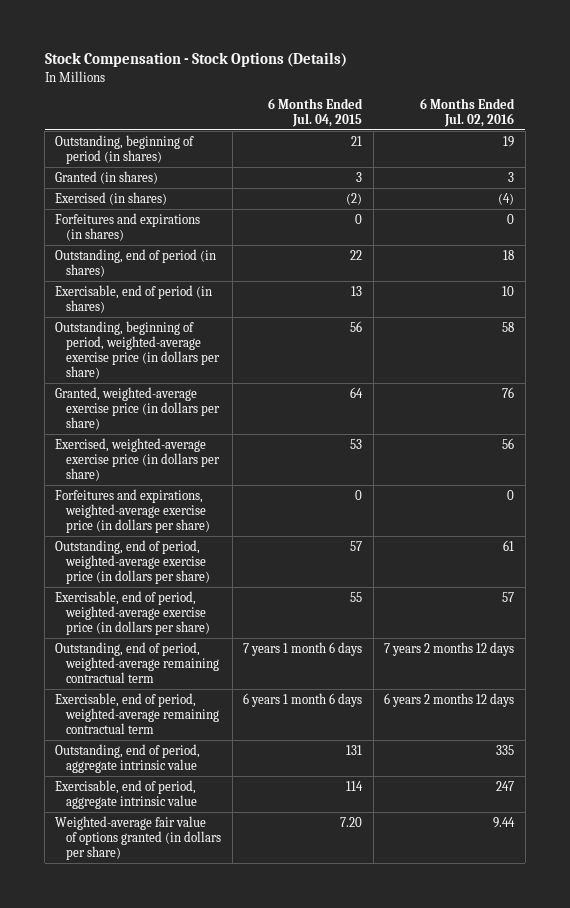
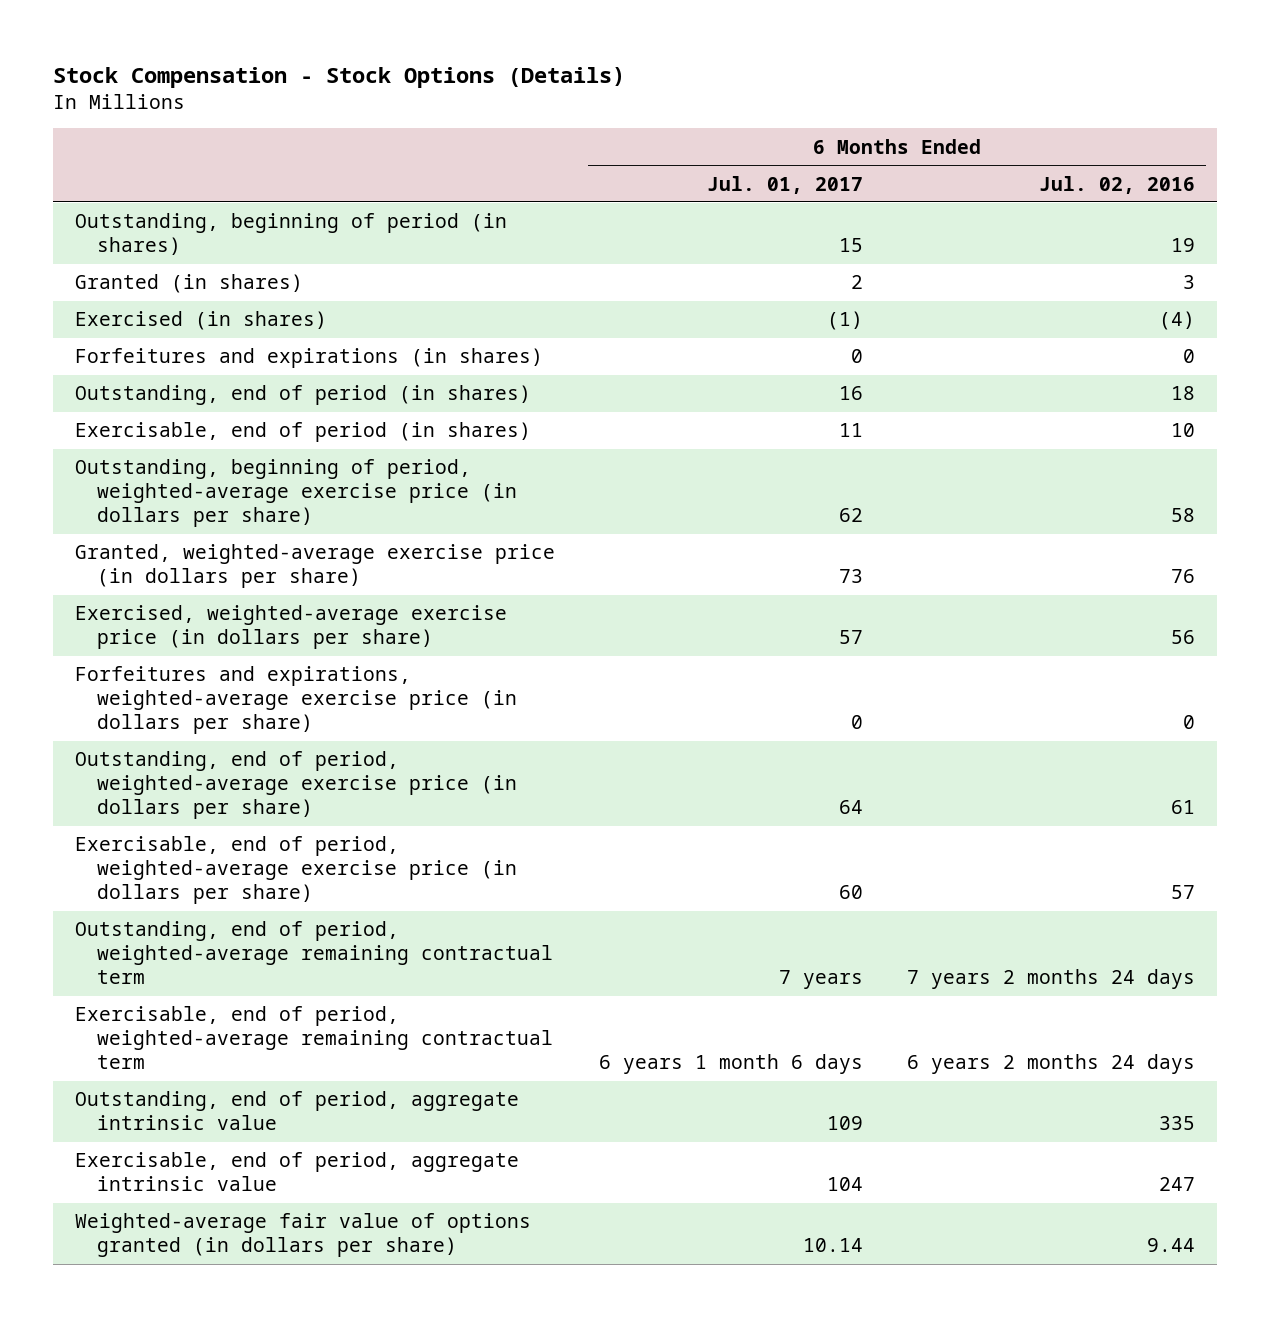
[268,97,364,127] 6 Months Ended Jul. 04, 2015 -> none
none -> [707,175,864,194] Jul. 01, 2017
[384,641,515,656] 7 years 2 months 12 days -> [907,969,1196,990] 7 years 2 months 24 days
[384,692,515,707] 6 years 2 months 12 days -> [907,1054,1196,1075] 6 years 2 months 24 days

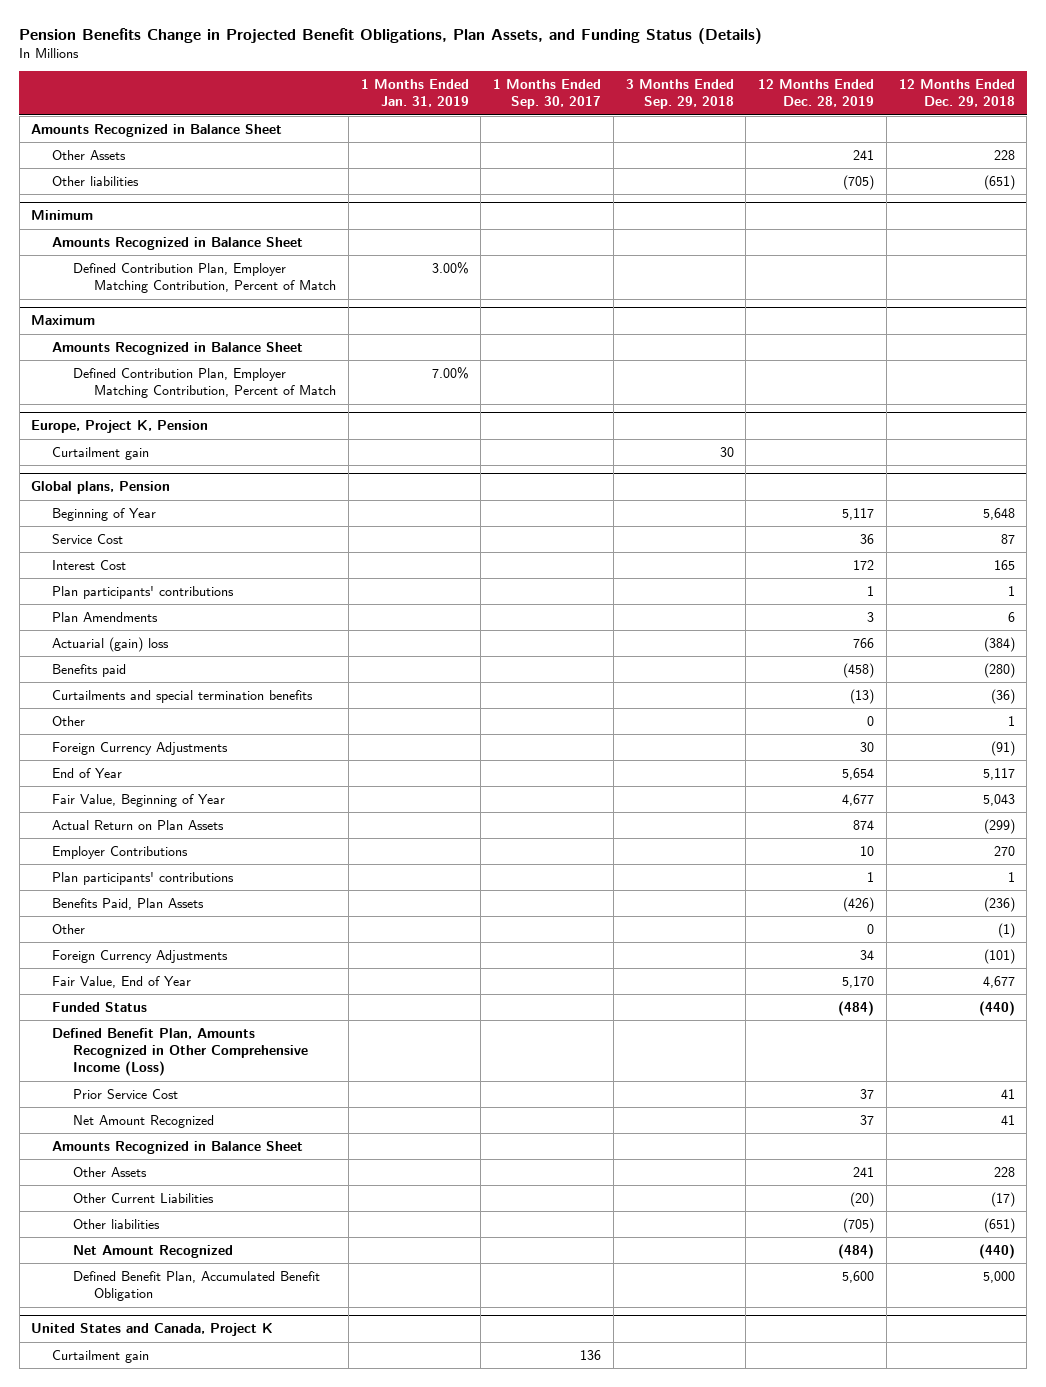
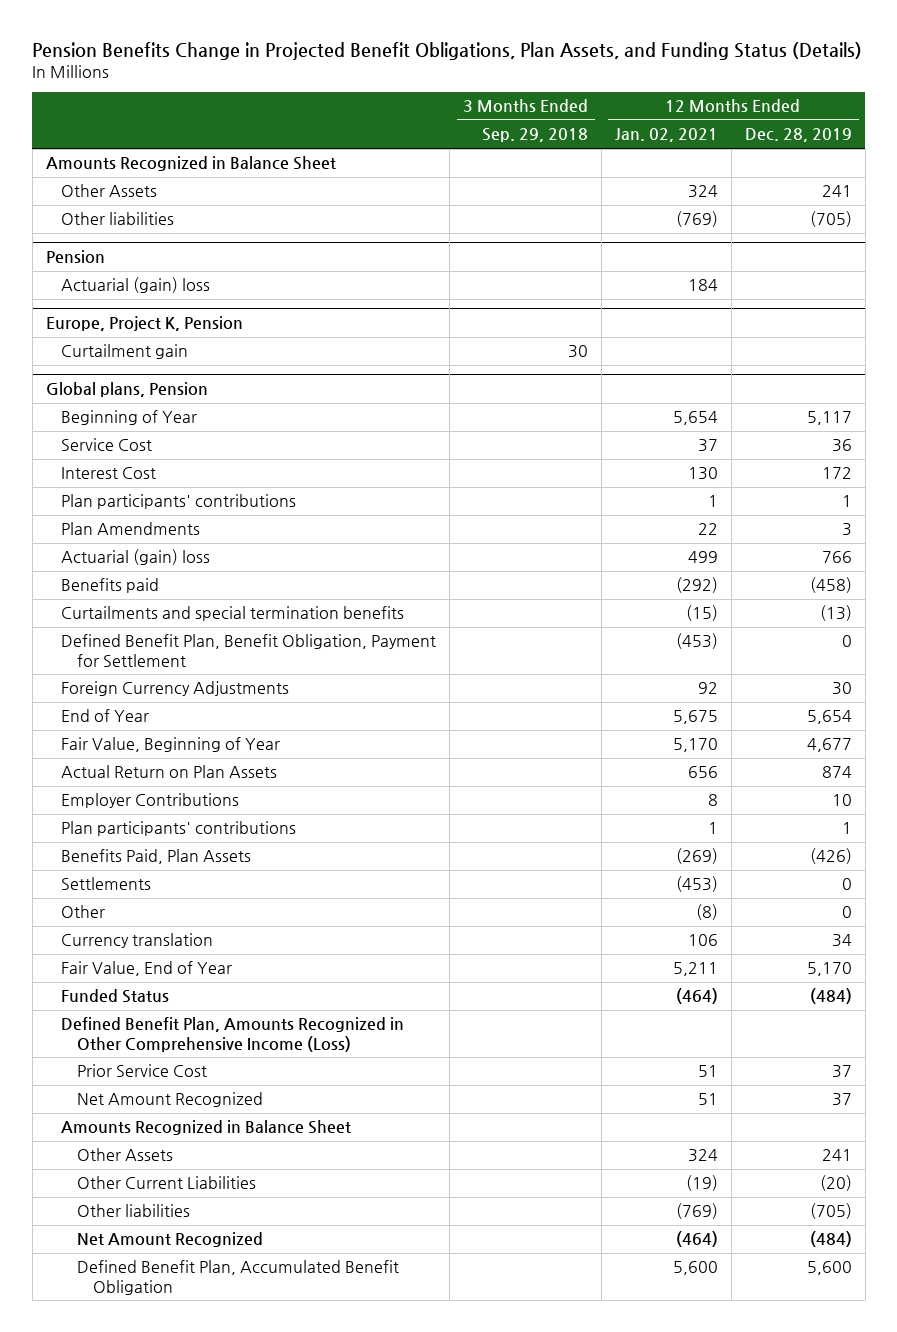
[360,79,469,108] 1 Months Ended Jan. 31, 2019 -> none
[493,79,602,110] 1 Months Ended Sep. 30, 2017 -> none
[898,79,1015,108] 12 Months Ended Dec. 29, 2018 -> none
none -> [615,128,719,143] Jan. 02, 2021
[31,210,94,221] Minimum -> none
[52,236,304,250] Amounts Recognized in Balance Sheet -> none
[73,262,337,294] Defined Contribution Plan, Employer Matching Contribution, Percent of Match -> none
[31,315,96,326] Maximum -> none
[52,341,304,355] Amounts Recognized in Balance Sheet -> none
[73,367,337,399] Defined Contribution Plan, Employer Matching Contribution, Percent of Match -> none
none -> [45,249,105,263] Pension
none -> [61,277,211,294] Actuarial (gain) loss
[52,715,86,726] Other -> none
none -> [61,634,437,667] Defined Benefit Plan, Benefit Obligation, Payment for Settlement
none -> [61,877,152,891] Settlements
[52,949,229,963] Foreign Currency Adjustments -> [61,933,214,949] Currency translation
[31,1323,274,1337] United States and Canada, Project K -> none
[52,1349,150,1363] Curtailment gain -> none

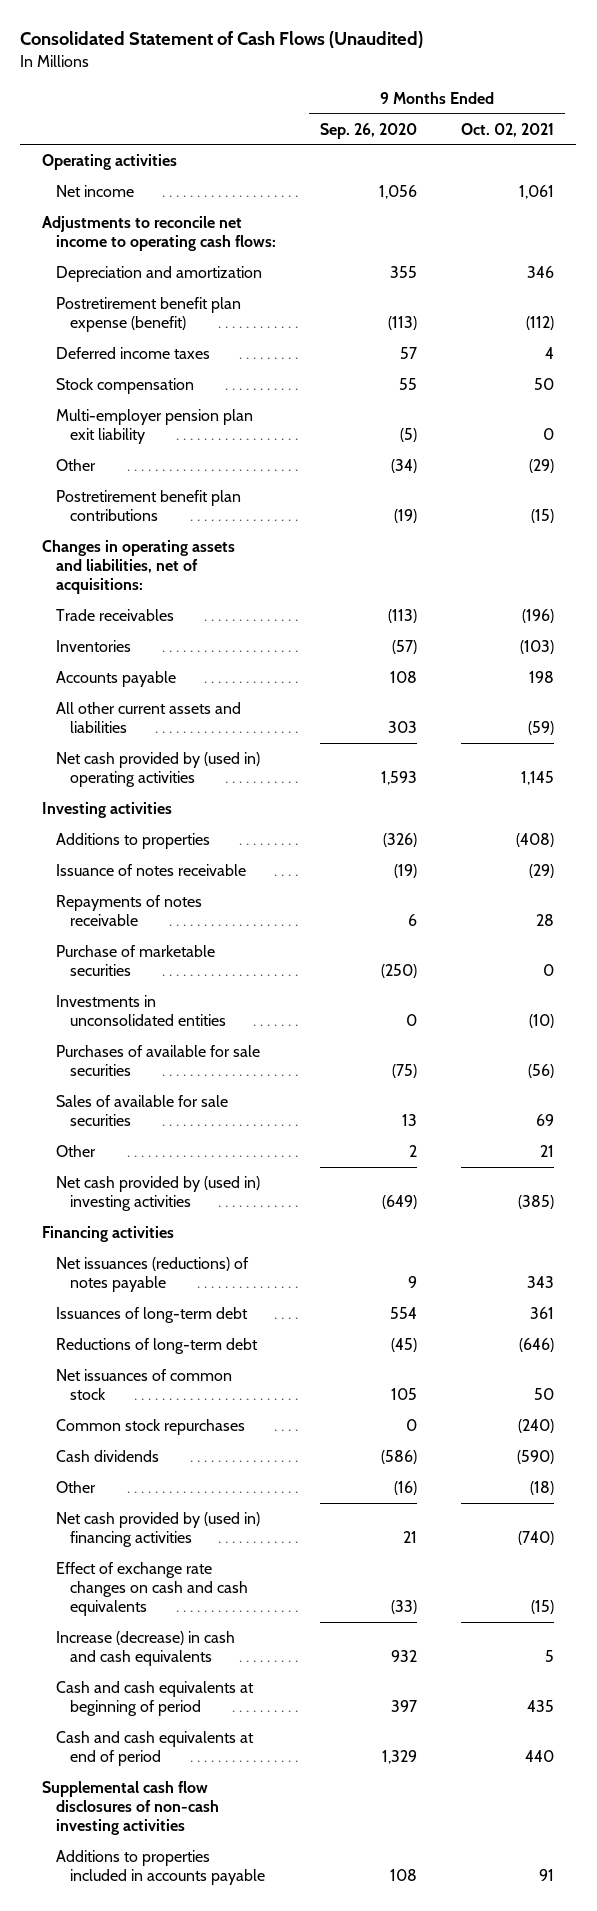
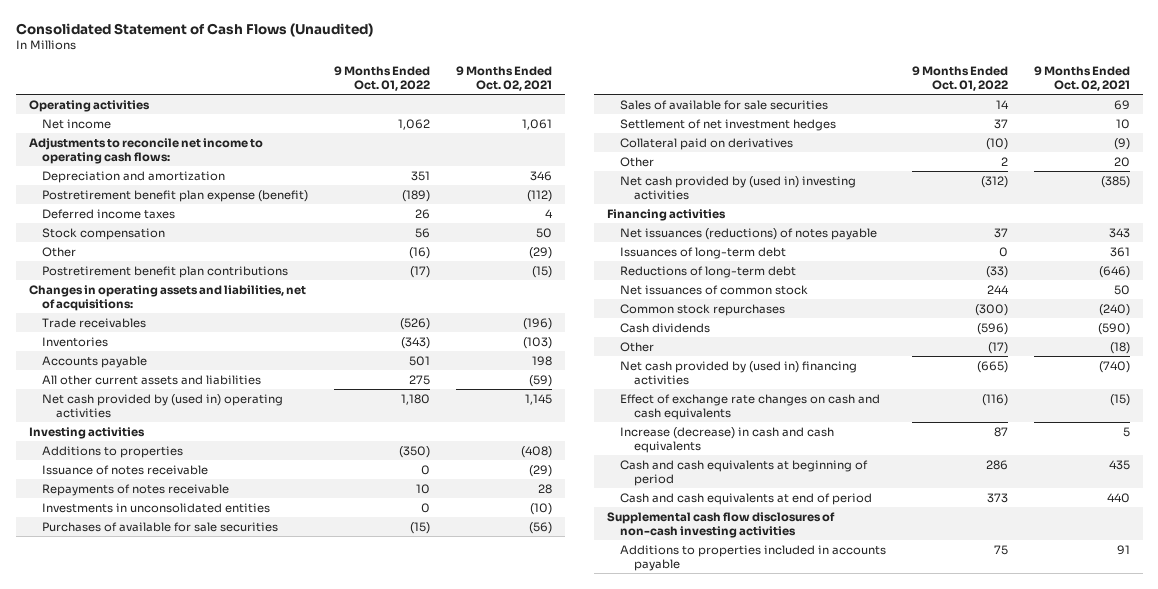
[320,122,418,139] Sep. 26, 2020 -> none
none -> [333,65,430,91] 9 Months Ended Oct. 01, 2022
[56,409,254,445] Multi-employer pension plan exit liability -> none
[56,945,216,977] Purchase of marketable securities -> none
none -> [620,118,837,131] Settlement of net investment hedges
none -> [620,137,794,150] Collateral paid on derivatives
[540,1145,555,1158] 21 -> [1113,156,1130,167] 20

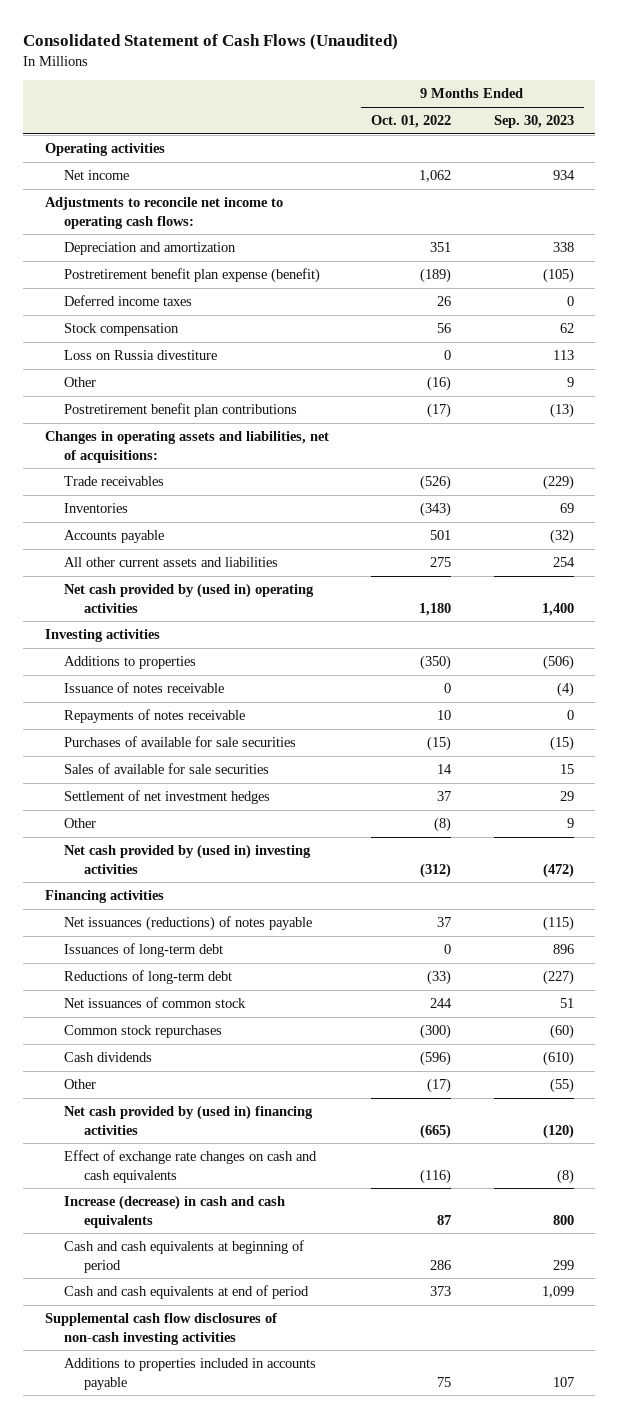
[455,65,552,91] 9 Months Ended Oct. 02, 2021 -> none
none -> [493,115,574,129] Sep. 30, 2023
none -> [64,350,218,361] Loss on Russia divestiture
[42,502,271,513] Investments in unconsolidated entities -> none
[620,137,794,150] Collateral paid on derivatives -> none
[1000,156,1008,166] 2 -> [434,817,452,833] (8)

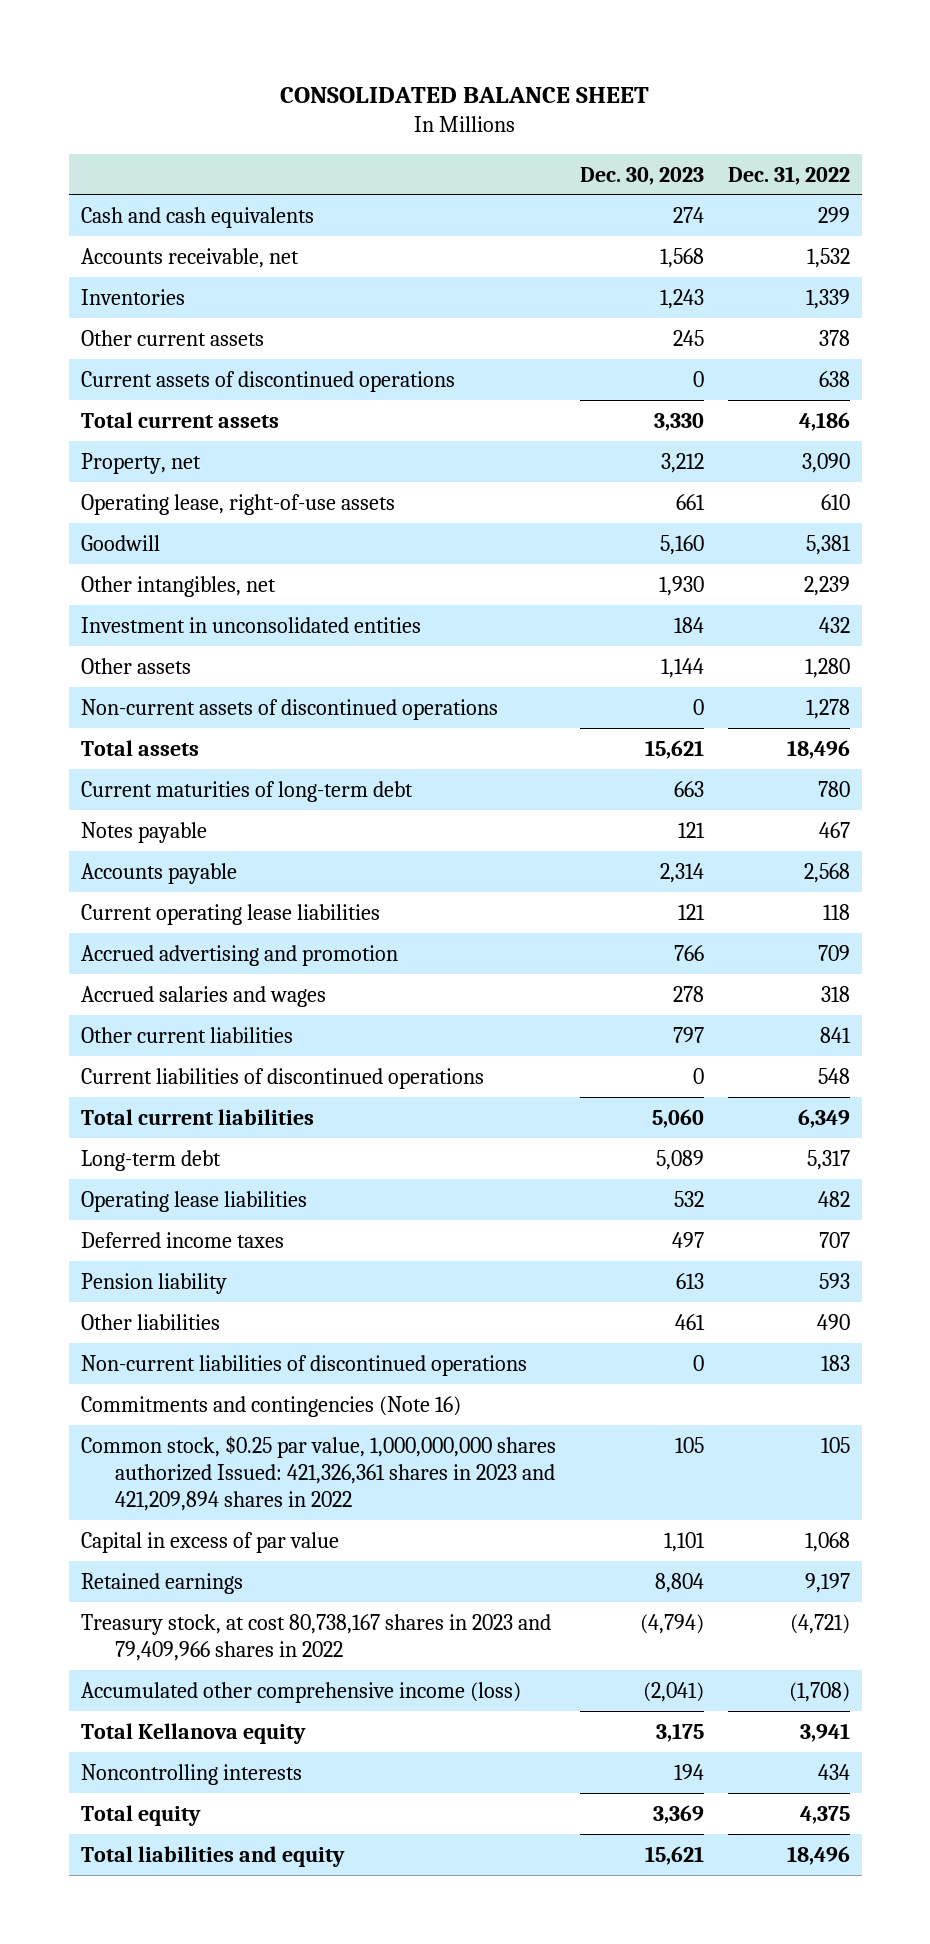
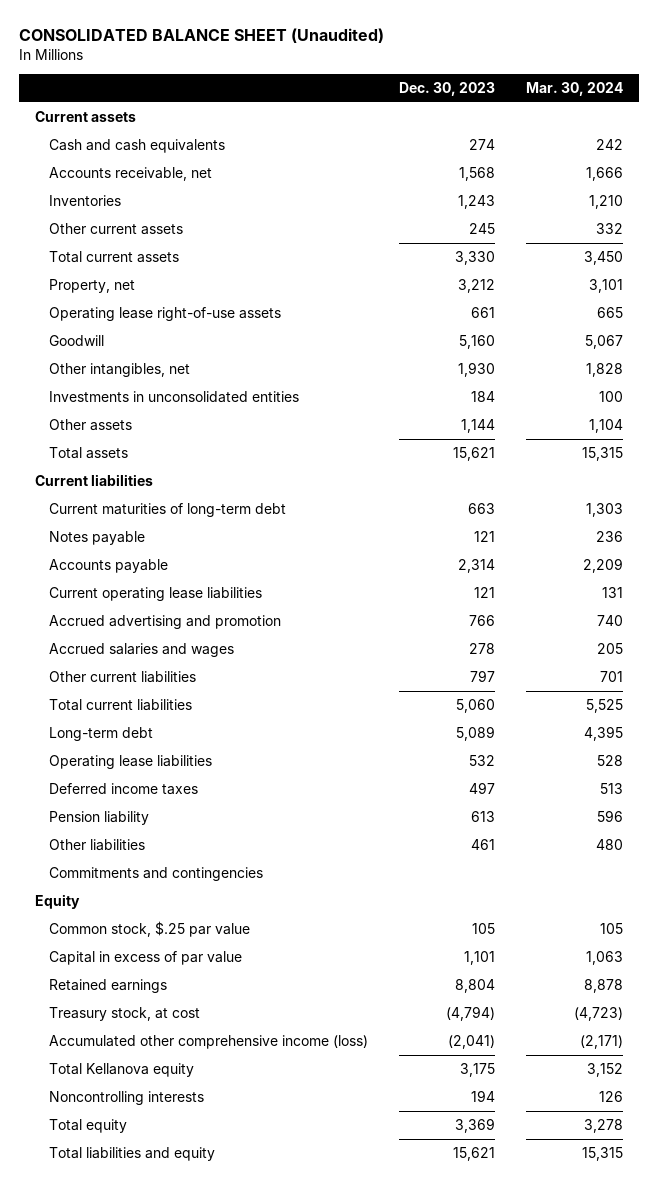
[280,86,650,103] CONSOLIDATED BALANCE SHEET -> [19,27,385,43] CONSOLIDATED BALANCE SHEET (Unaudited)
[727,165,850,185] Dec. 31, 2022 -> none
none -> [526,81,624,96] Mar. 30, 2024
none -> [35,111,137,123] Current assets
[80,370,455,392] Current assets of discontinued operations -> none
[80,493,395,515] Operating lease, right-of-use assets -> [48,307,281,322] Operating lease right-of-use assets
[80,616,421,633] Investment in unconsolidated entities -> [48,391,299,404] Investments in unconsolidated entities
[80,698,498,720] Non-current assets of discontinued operations -> none
none -> [35,474,154,487] Current liabilities
[80,1067,484,1089] Current liabilities of discontinued operations -> none
[80,1354,527,1376] Non-current liabilities of discontinued operations -> none
[80,1395,461,1417] Commitments and contingencies (Note 16) -> [48,867,263,882] Commitments and contingencies
none -> [35,894,81,910] Equity
[80,1435,556,1511] Common stock, $0.25 par value, 1,000,000,000 shares authorized Issued: 421,326,361 shares in 2023 and 421,209,894 shares in 2022 -> [48,921,250,938] Common stock, $.25 par value
[80,1613,551,1661] Treasury stock, at cost 80,738,167 shares in 2023 and 79,409,966 shares in 2022 -> [48,1007,200,1022] Treasury stock, at cost

